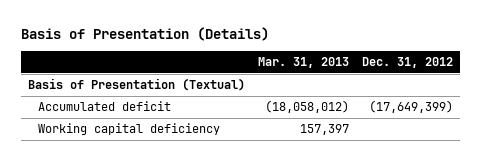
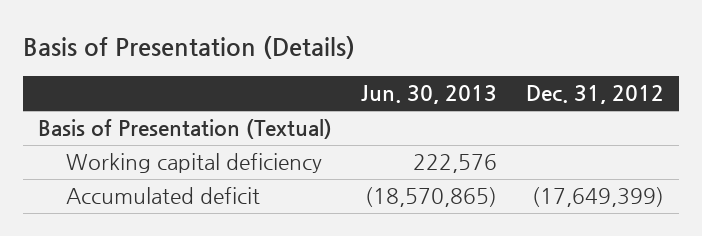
[258,57,350,69] Mar. 31, 2013 -> none
none -> [360,85,497,105] Jun. 30, 2013
[38,101,172,112] Accumulated deficit -> [66,187,261,205] Accumulated deficit

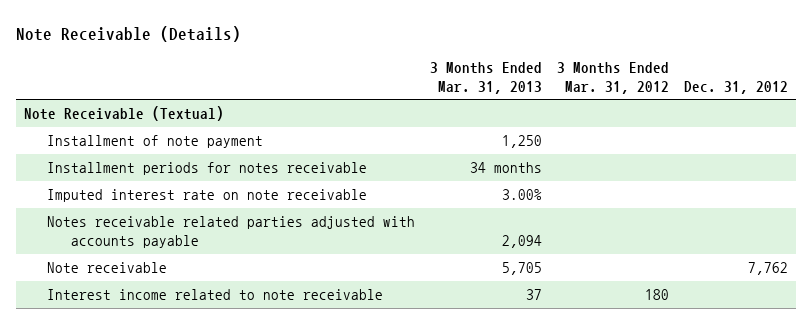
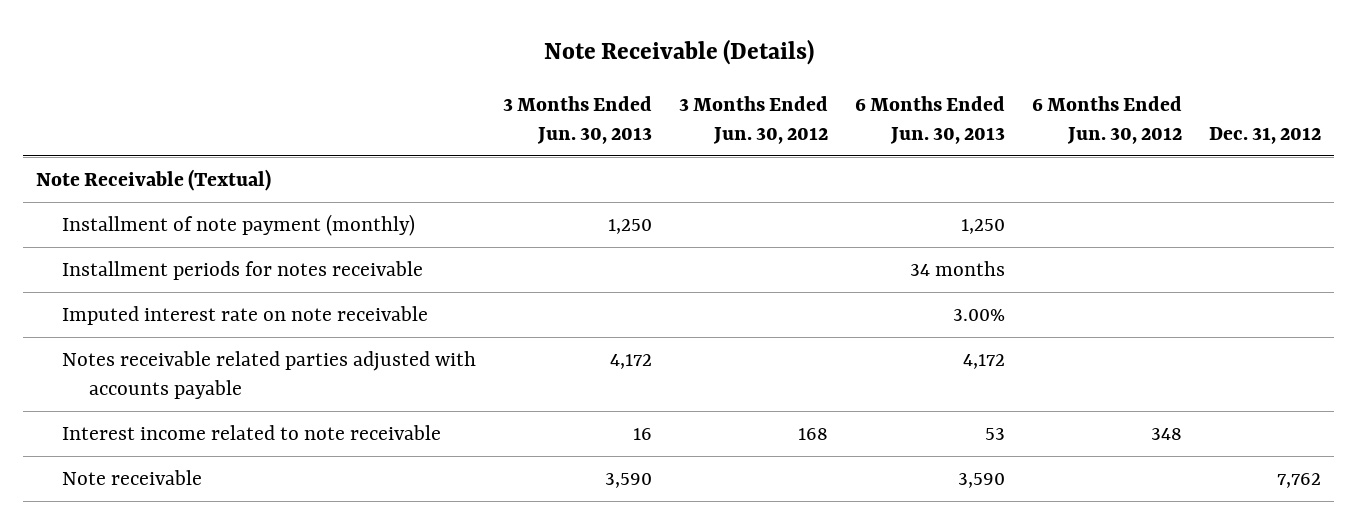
[430,62,543,94] 3 Months Ended Mar. 31, 2013 -> none
[557,62,670,94] 3 Months Ended Mar. 31, 2012 -> none
none -> [503,95,653,144] 3 Months Ended Jun. 30, 2013
none -> [679,95,829,144] 3 Months Ended Jun. 30, 2012
none -> [855,95,1006,144] 6 Months Ended Jun. 30, 2013
none -> [1032,95,1183,144] 6 Months Ended Jun. 30, 2012
[47,135,264,149] Installment of note payment -> [62,214,416,237] Installment of note payment (monthly)
[47,262,168,274] Note receivable -> [62,470,203,486] Note receivable

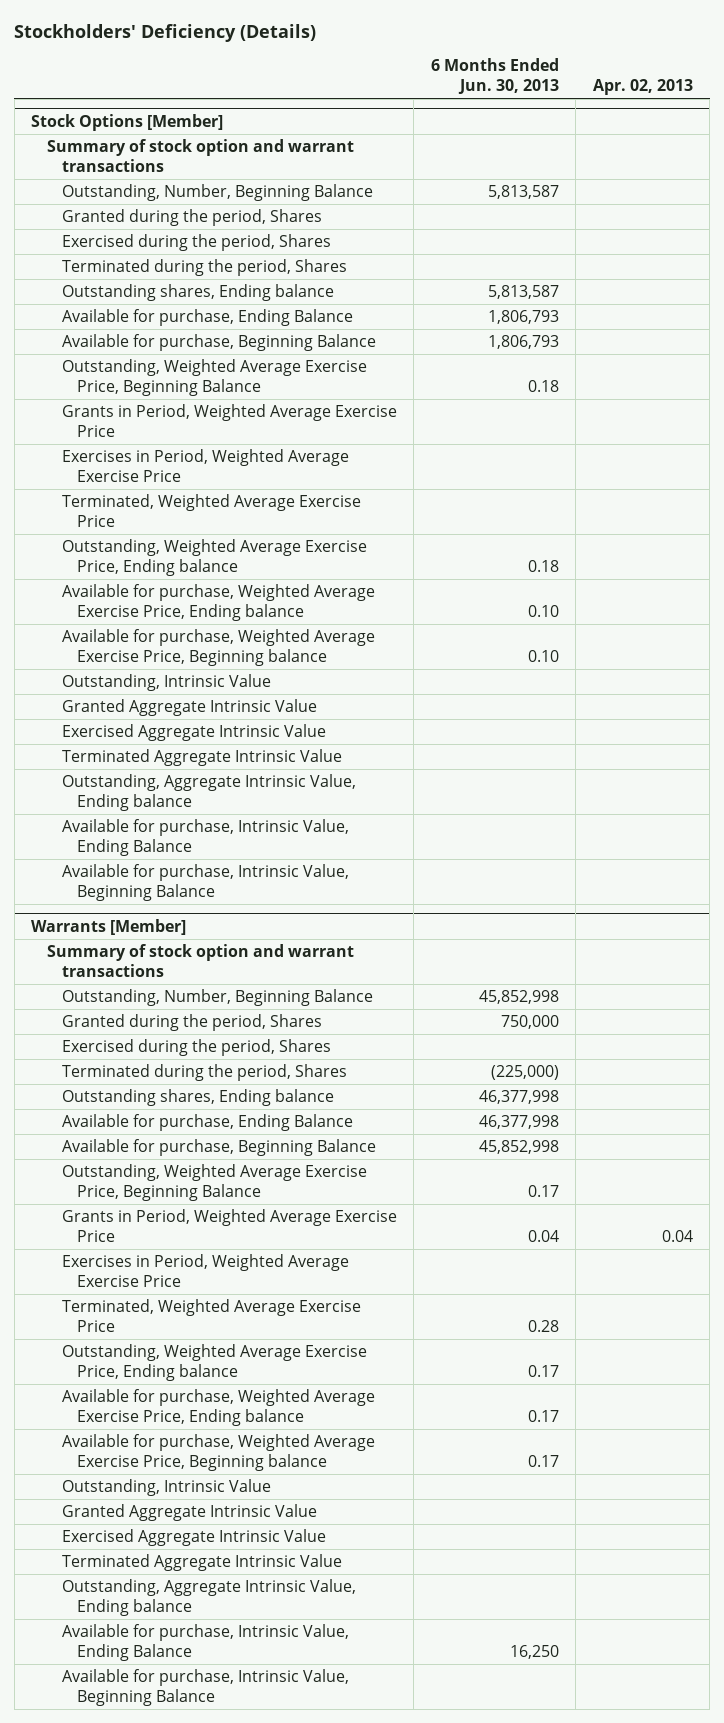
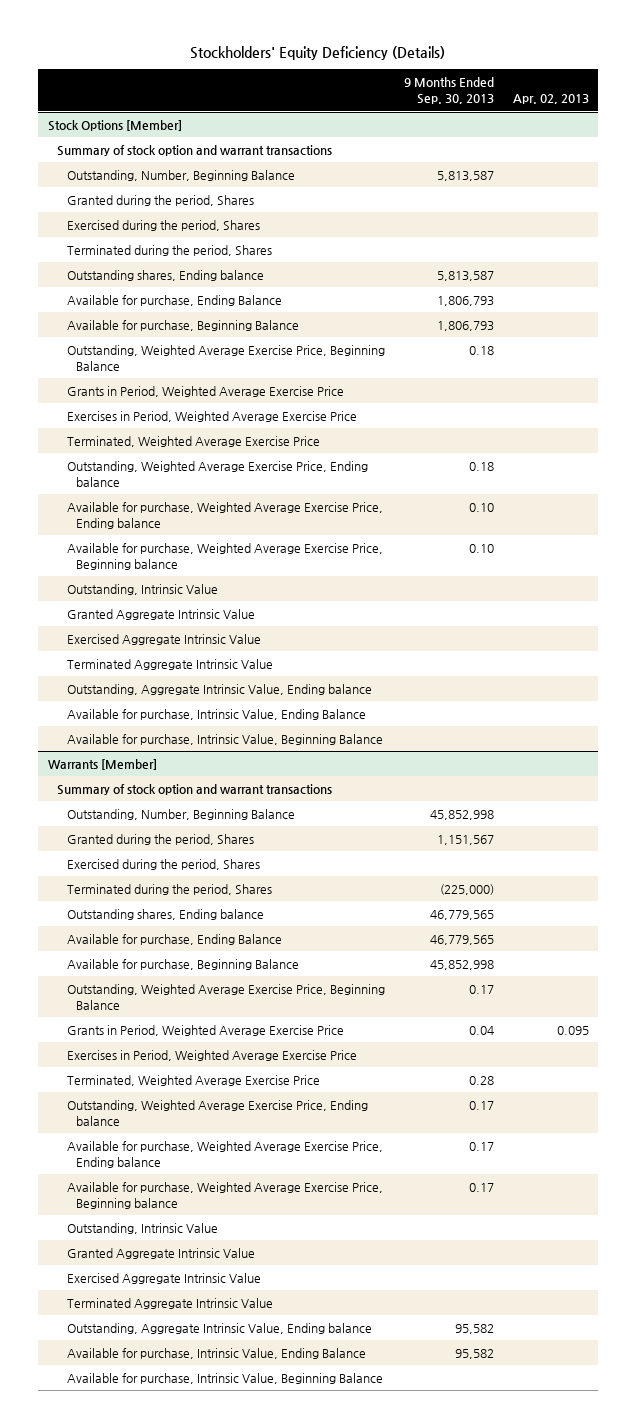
[14,23,317,42] Stockholders' Deficiency (Details) -> [190,46,446,61] Stockholders' Equity Deficiency (Details)
[430,58,559,94] 6 Months Ended Jun. 30, 2013 -> none
none -> [403,77,494,105] 9 Months Ended Sep. 30, 2013
[661,1229,693,1242] 0.04 -> [556,1025,589,1035] 0.095

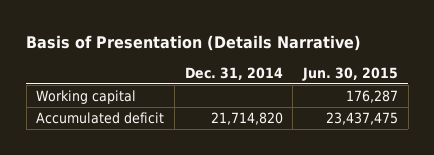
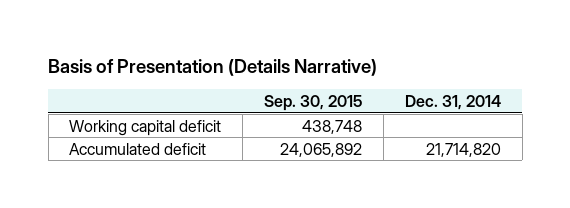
[302,66,399,81] Jun. 30, 2015 -> none
none -> [264,95,363,112] Sep. 30, 2015
[36,90,137,105] Working capital -> [69,119,222,136] Working capital deficit

